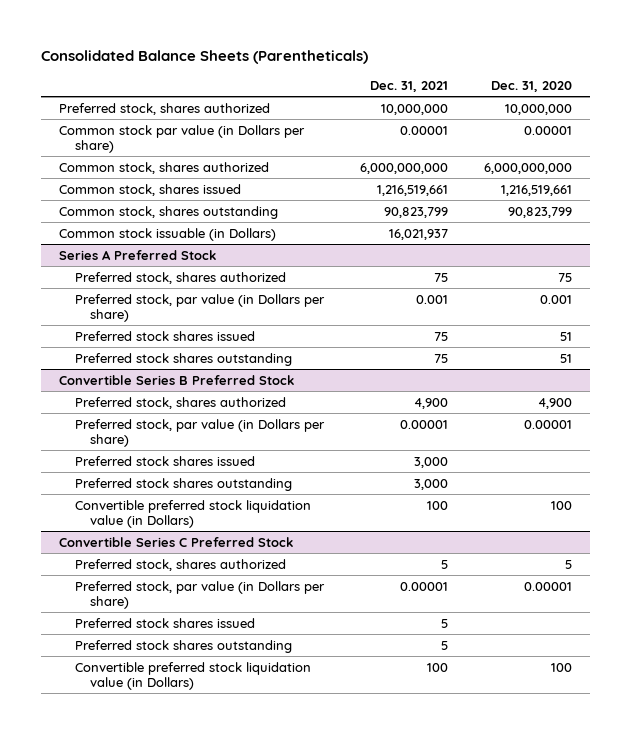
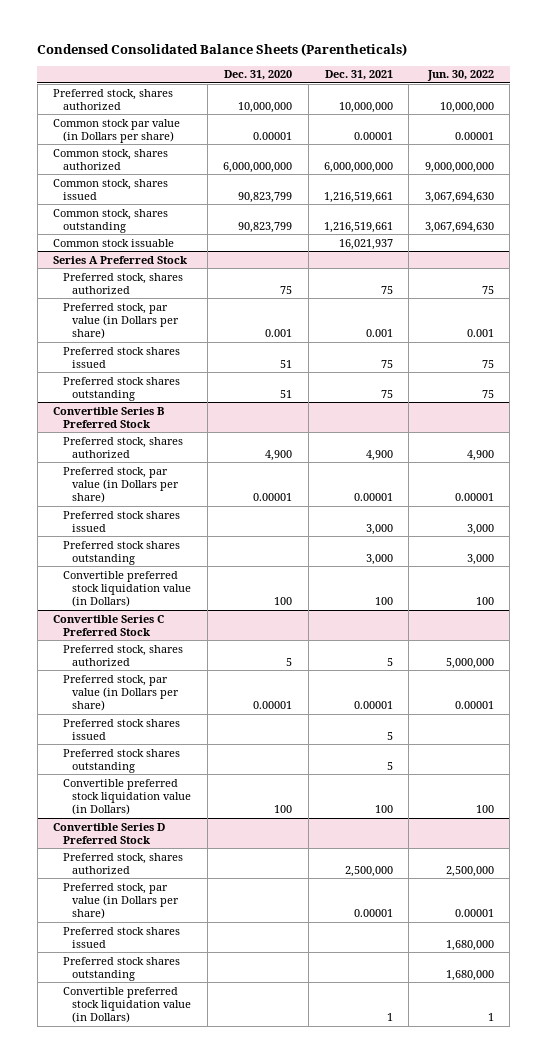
[40,50,368,65] Consolidated Balance Sheets (Parentheticals) -> [37,43,408,57] Condensed Consolidated Balance Sheets (Parentheticals)
none -> [426,70,494,82] Jun. 30, 2022
[500,184,572,196] 1,216,519,661 -> [238,191,293,203] 90,823,799
[383,206,448,218] 90,823,799 -> [323,221,393,233] 1,216,519,661
[58,227,276,241] Common stock issuable (in Dollars) -> [53,238,175,247] Common stock issuable
none -> [53,822,166,844] Convertible Series D Preferred Stock
none -> [62,852,183,874] Preferred stock, shares authorized
none -> [62,882,180,920] Preferred stock, par value (in Dollars per share)
none -> [62,926,180,948] Preferred stock shares issued
none -> [62,956,180,981] Preferred stock shares outstanding
none -> [62,986,192,1024] Convertible preferred stock liquidation value (in Dollars)

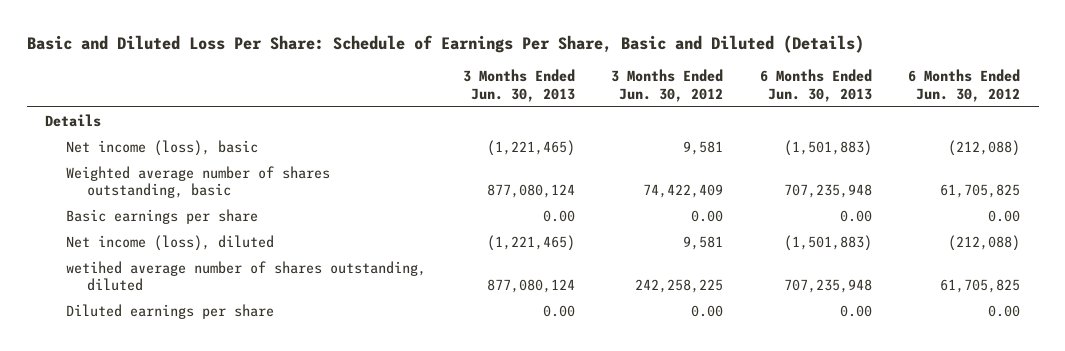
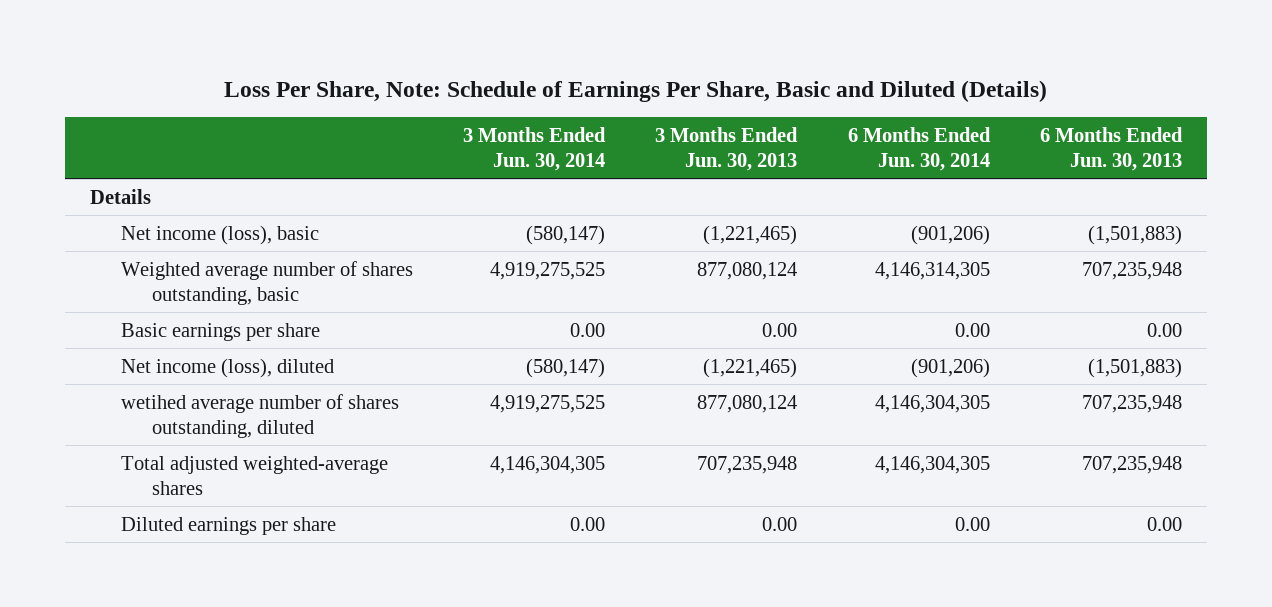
[26,35,864,54] Basic and Diluted Loss Per Share: Schedule of Earnings Per Share, Basic and Diluted (Details) -> [223,79,1047,102] Loss Per Share, Note: Schedule of Earnings Per Share, Basic and Diluted (Details)
[611,69,724,102] 3 Months Ended Jun. 30, 2012 -> none
[908,69,1021,102] 6 Months Ended Jun. 30, 2012 -> none
none -> [463,126,607,171] 3 Months Ended Jun. 30, 2014
none -> [847,126,991,171] 6 Months Ended Jun. 30, 2014
none -> [121,455,389,495] Total adjusted weighted-average shares

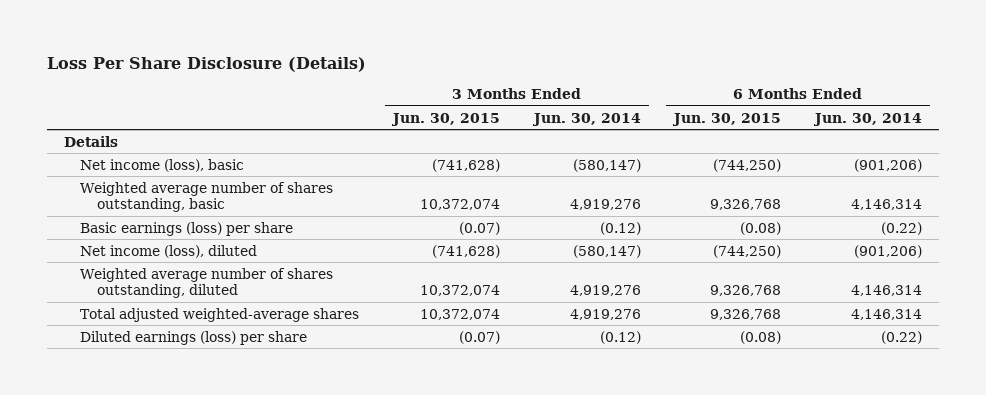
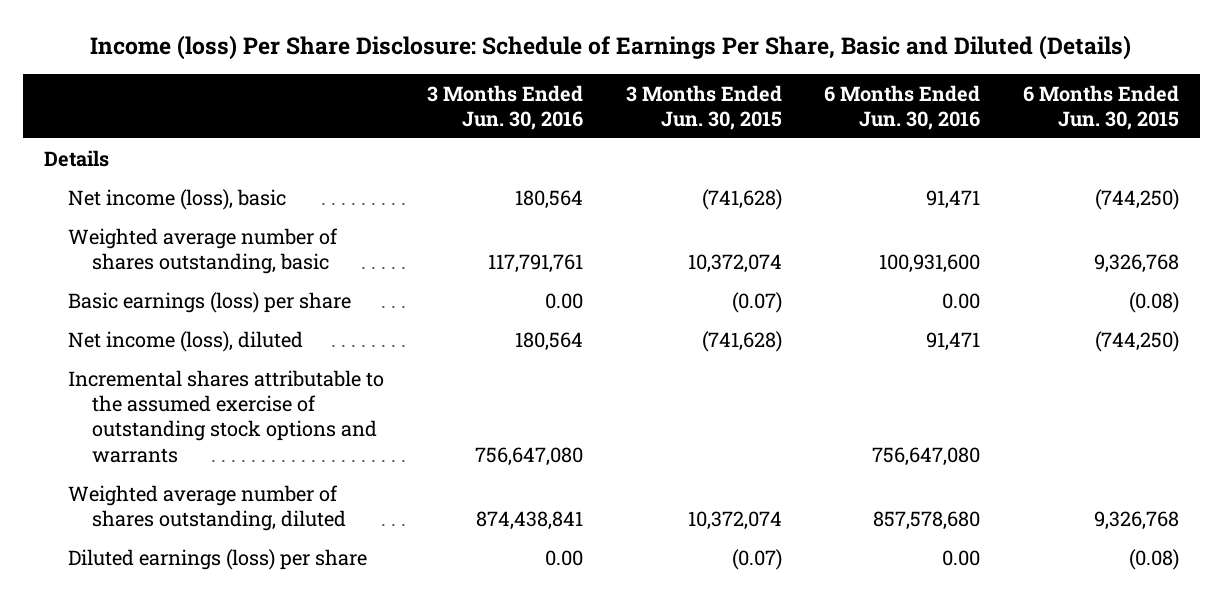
[46,56,366,72] Loss Per Share Disclosure (Details) -> [90,34,1132,60] Income (loss) Per Share Disclosure: Schedule of Earnings Per Share, Basic and Diluted (Details)
[531,112,641,126] Jun. 30, 2014 -> none
[812,112,922,126] Jun. 30, 2014 -> none
none -> [426,84,583,130] 3 Months Ended Jun. 30, 2016
none -> [824,84,981,130] 6 Months Ended Jun. 30, 2016
none -> [68,369,385,463] Incremental shares attributable to the assumed exercise of outstanding stock options and warrants
[80,307,360,322] Total adjusted weighted-average shares -> none

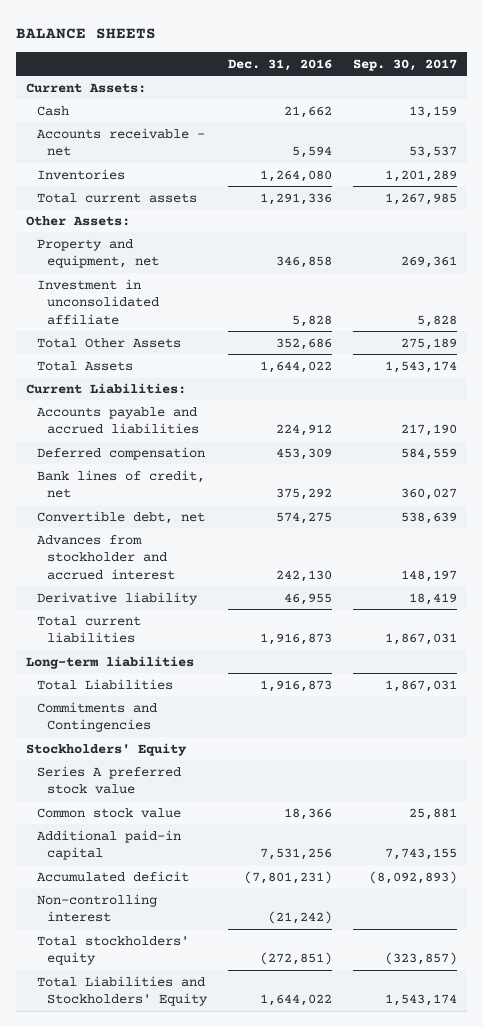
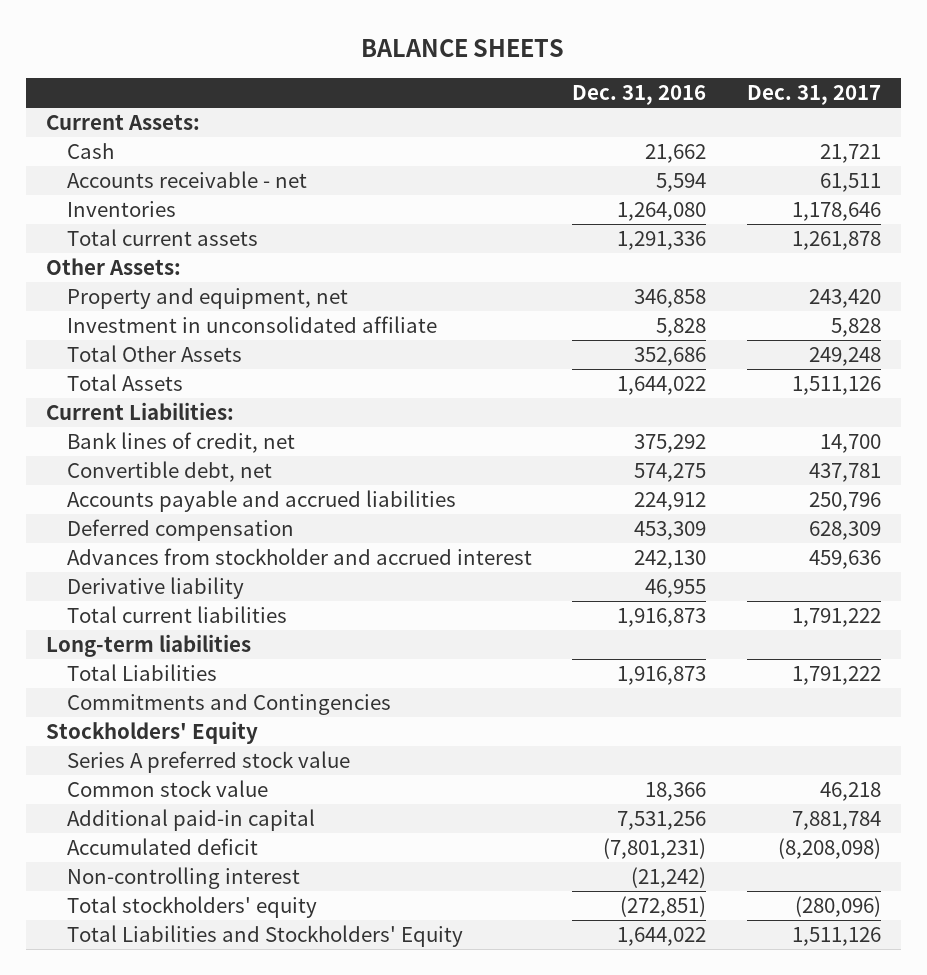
[352,58,457,71] Sep. 30, 2017 -> none
none -> [746,84,881,105] Dec. 31, 2017
[36,406,200,435] Accounts payable and accrued liabilities -> [66,490,456,513] Accounts payable and accrued liabilities
[36,446,205,460] Deferred compensation -> [66,519,294,542] Deferred compensation

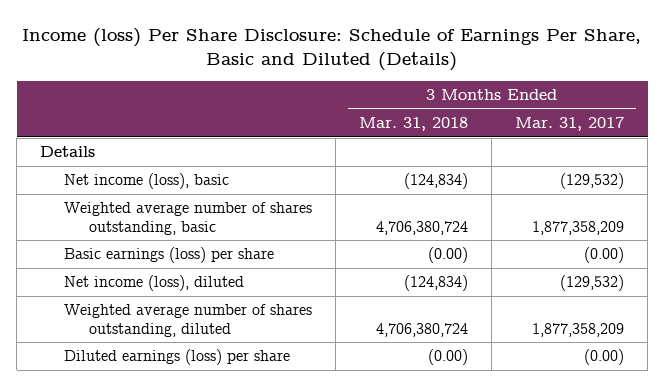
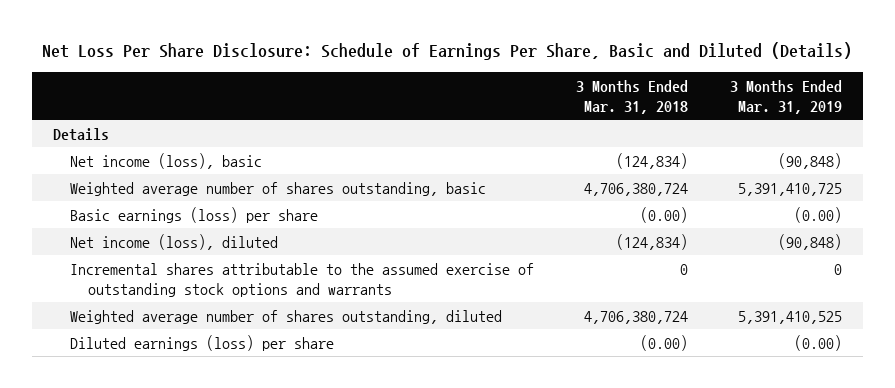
[22,28,642,72] Income (loss) Per Share Disclosure: Schedule of Earnings Per Share, Basic and Diluted (Details) -> [42,42,853,61] Net Loss Per Share Disclosure: Schedule of Earnings Per Share, Basic and Diluted (Details)
[515,117,625,132] Mar. 31, 2017 -> none
none -> [730,79,843,114] 3 Months Ended Mar. 31, 2019
none -> [70,262,535,297] Incremental shares attributable to the assumed exercise of outstanding stock options and warrants

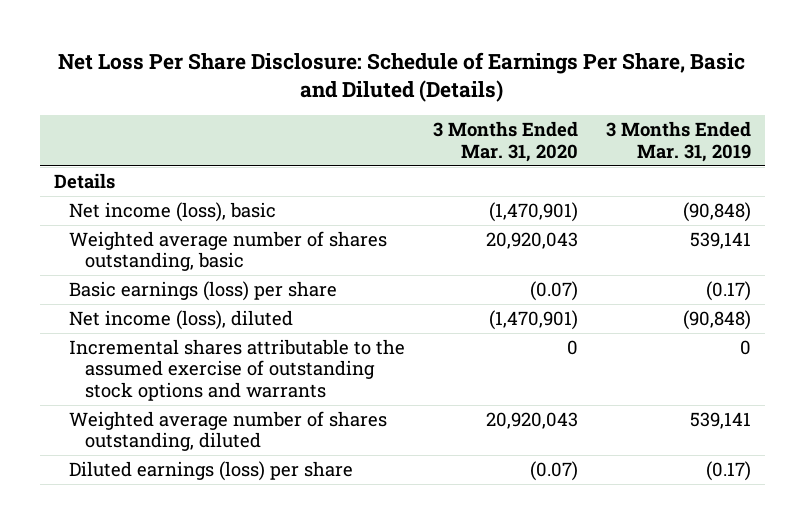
[576,79,689,114] 3 Months Ended Mar. 31, 2018 -> none
none -> [433,121,579,162] 3 Months Ended Mar. 31, 2020
[738,182,843,196] 5,391,410,725 -> [689,232,751,250] 539,141
[794,206,843,223] (0.00) -> [705,281,751,302] (0.17)
[738,310,843,324] 5,391,410,525 -> [689,412,751,430] 539,141
[794,334,843,351] (0.00) -> [705,461,751,482] (0.17)

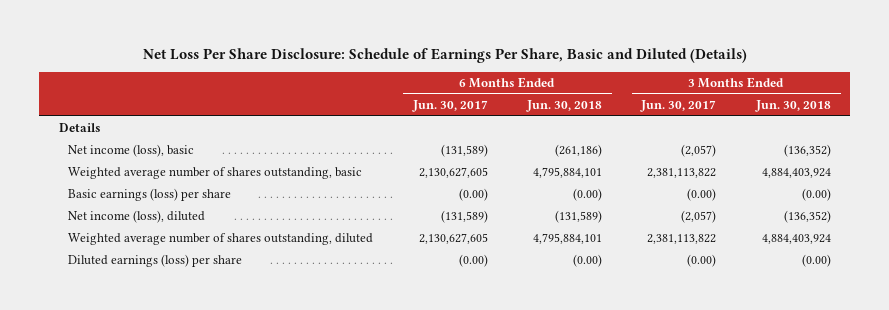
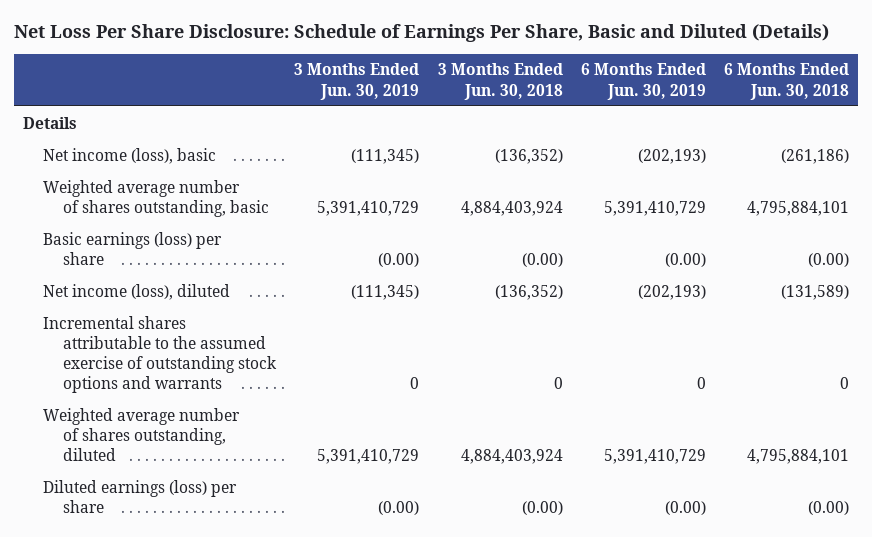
[411,100,488,113] Jun. 30, 2017 -> none
[640,100,717,113] Jun. 30, 2017 -> none
none -> [294,63,420,100] 3 Months Ended Jun. 30, 2019
none -> [580,63,706,100] 6 Months Ended Jun. 30, 2019
none -> [43,315,278,393] Incremental shares attributable to the assumed exercise of outstanding stock options and warrants

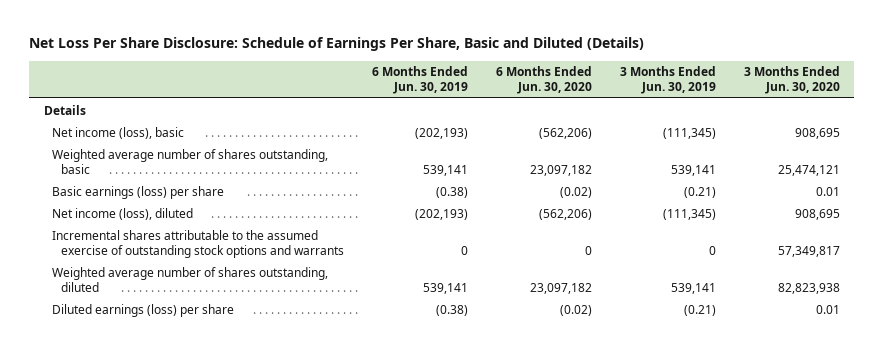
[437,63,563,100] 3 Months Ended Jun. 30, 2018 -> none
[724,63,850,100] 6 Months Ended Jun. 30, 2018 -> none
none -> [496,66,593,95] 6 Months Ended Jun. 30, 2020
none -> [744,66,841,95] 3 Months Ended Jun. 30, 2020
[317,200,420,216] 5,391,410,729 -> [671,164,717,176] 539,141
[603,200,706,216] 5,391,410,729 -> [423,164,469,176] 539,141
[378,252,420,267] (0.00) -> [684,186,717,198] (0.21)
[664,252,706,267] (0.00) -> [436,186,469,198] (0.38)
[317,448,420,464] 5,391,410,729 -> [671,282,717,294] 539,141
[603,448,706,464] 5,391,410,729 -> [423,282,469,294] 539,141
[378,500,420,515] (0.00) -> [684,304,717,316] (0.21)
[664,500,706,515] (0.00) -> [436,304,469,316] (0.38)

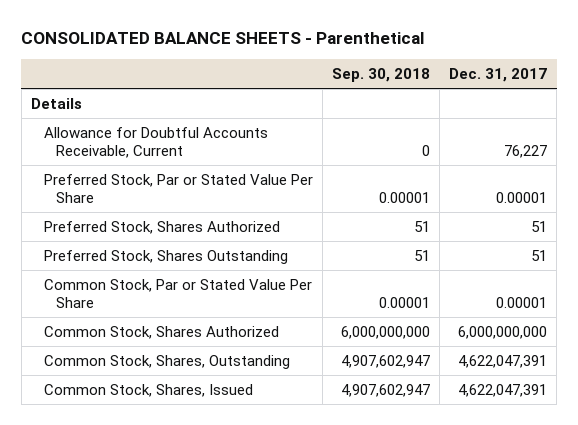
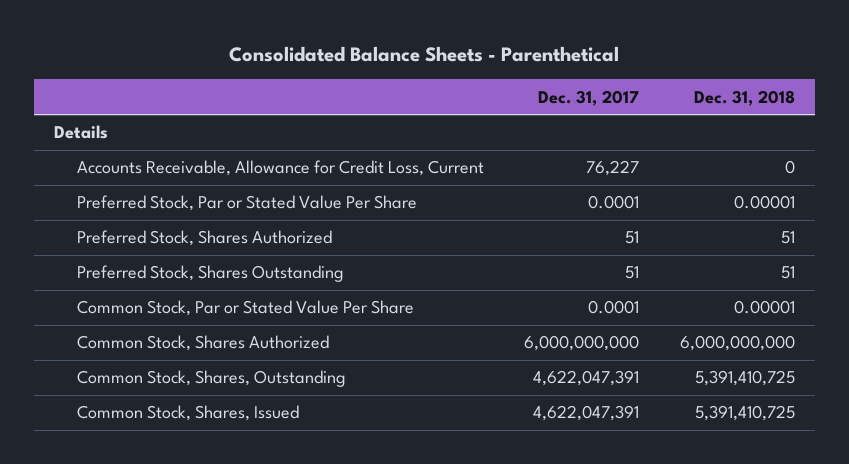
[21,32,425,45] CONSOLIDATED BALANCE SHEETS - Parenthetical -> [229,46,620,63] Consolidated Balance Sheets - Parenthetical
[331,68,430,83] Sep. 30, 2018 -> none
none -> [693,89,795,106] Dec. 31, 2018
[43,126,268,158] Allowance for Doubtful Accounts Receivable, Current -> [76,160,484,177] Accounts Receivable, Allowance for Credit Loss, Current
[496,191,548,203] 0.00001 -> [588,195,640,210] 0.0001
[496,296,548,308] 0.00001 -> [588,300,640,315] 0.0001

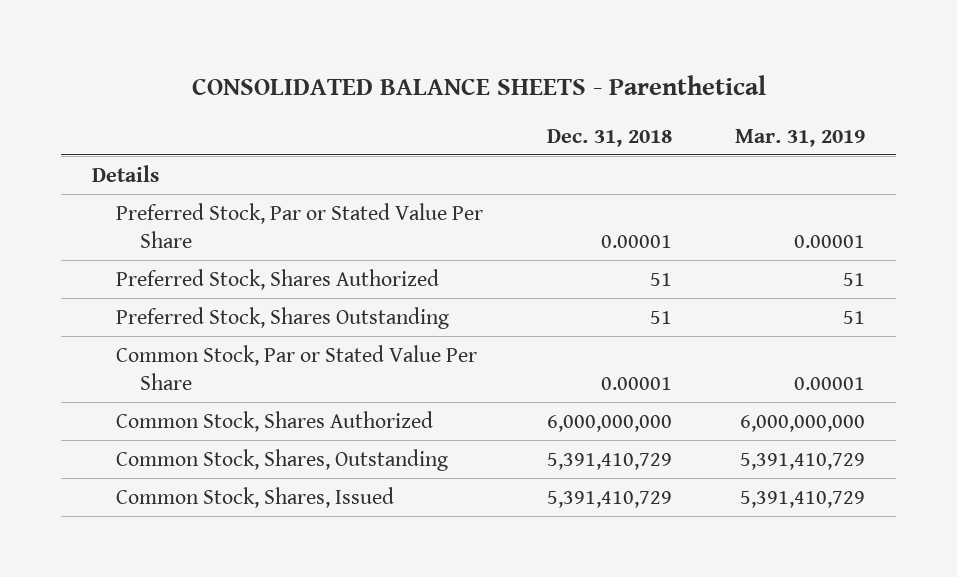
[229,46,620,63] Consolidated Balance Sheets - Parenthetical -> [191,74,766,95] CONSOLIDATED BALANCE SHEETS - Parenthetical
[538,89,640,106] Dec. 31, 2017 -> none
none -> [734,128,865,147] Mar. 31, 2019
[76,160,484,177] Accounts Receivable, Allowance for Credit Loss, Current -> none
[694,370,795,387] 5,391,410,725 -> [546,452,672,470] 5,391,410,729
[694,405,795,422] 5,391,410,725 -> [546,490,672,508] 5,391,410,729

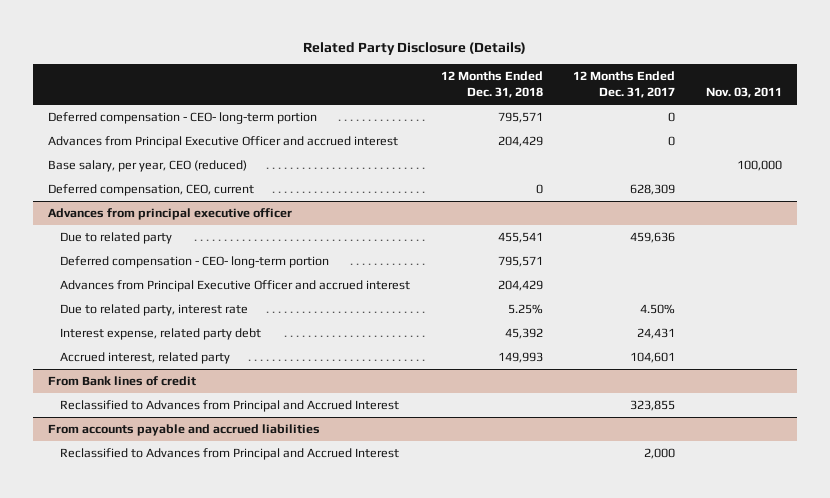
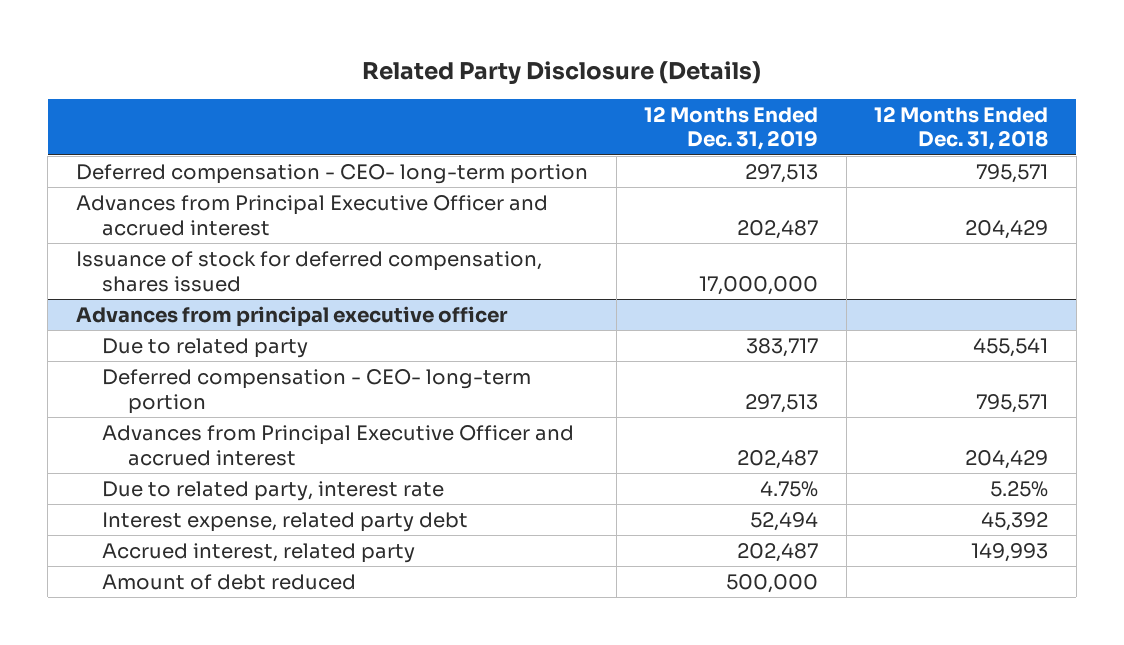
[573,71,676,99] 12 Months Ended Dec. 31, 2017 -> none
[705,87,782,99] Nov. 03, 2011 -> none
none -> [644,105,819,151] 12 Months Ended Dec. 31, 2019
[47,160,247,173] Base salary, per year, CEO (reduced) -> none
[47,184,254,197] Deferred compensation, CEO, current -> none
none -> [76,251,543,292] Issuance of stock for deferred compensation, shares issued
[47,376,196,387] From Bank lines of credit -> none
[60,400,400,413] Reclassified to Advances from Principal and Accrued Interest -> none
[47,424,320,437] From accounts payable and accrued liabilities -> none
[60,448,400,461] Reclassified to Advances from Principal and Accrued Interest -> none
none -> [101,574,356,591] Amount of debt reduced

